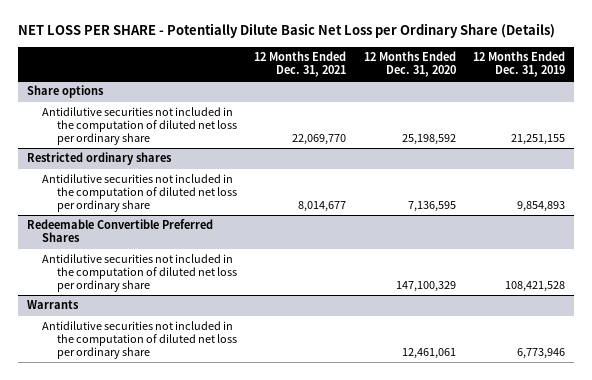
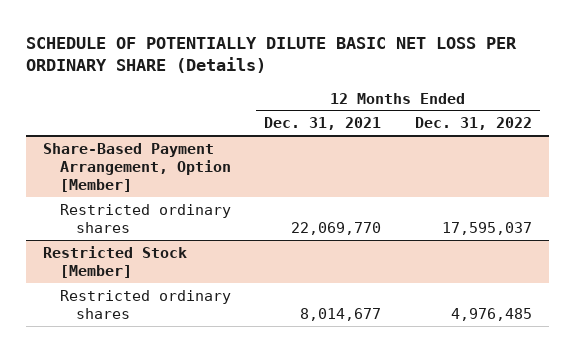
[18,23,556,39] NET LOSS PER SHARE - Potentially Dilute Basic Net Loss per Ordinary Share (Details) -> [26,36,518,74] SCHEDULE OF POTENTIALLY DILUTE BASIC NET LOSS PER ORDINARY SHARE (Details)
[363,51,456,77] 12 Months Ended Dec. 31, 2020 -> none
[473,51,566,77] 12 Months Ended Dec. 31, 2019 -> none
none -> [414,117,532,131] Dec. 31, 2022
[26,219,213,243] Redeemable Convertible Preferred Shares -> none
[41,254,237,293] Antidilutive securities not included in the computation of diluted net loss per ordinary share -> none
[26,300,79,310] Warrants -> none
[41,321,237,360] Antidilutive securities not included in the computation of diluted net loss per ordinary share -> none
[26,85,104,99] Share options -> [43,142,231,193] Share-Based Payment Arrangement, Option [Member]
[41,107,237,146] Antidilutive securities not included in the computation of diluted net loss per ordinary share -> [59,203,231,234] Restricted ordinary shares
[26,152,172,166] Restricted ordinary shares -> [43,245,188,279] Restricted Stock [Member]
[41,174,237,213] Antidilutive securities not included in the computation of diluted net loss per ordinary share -> [59,289,231,320] Restricted ordinary shares

